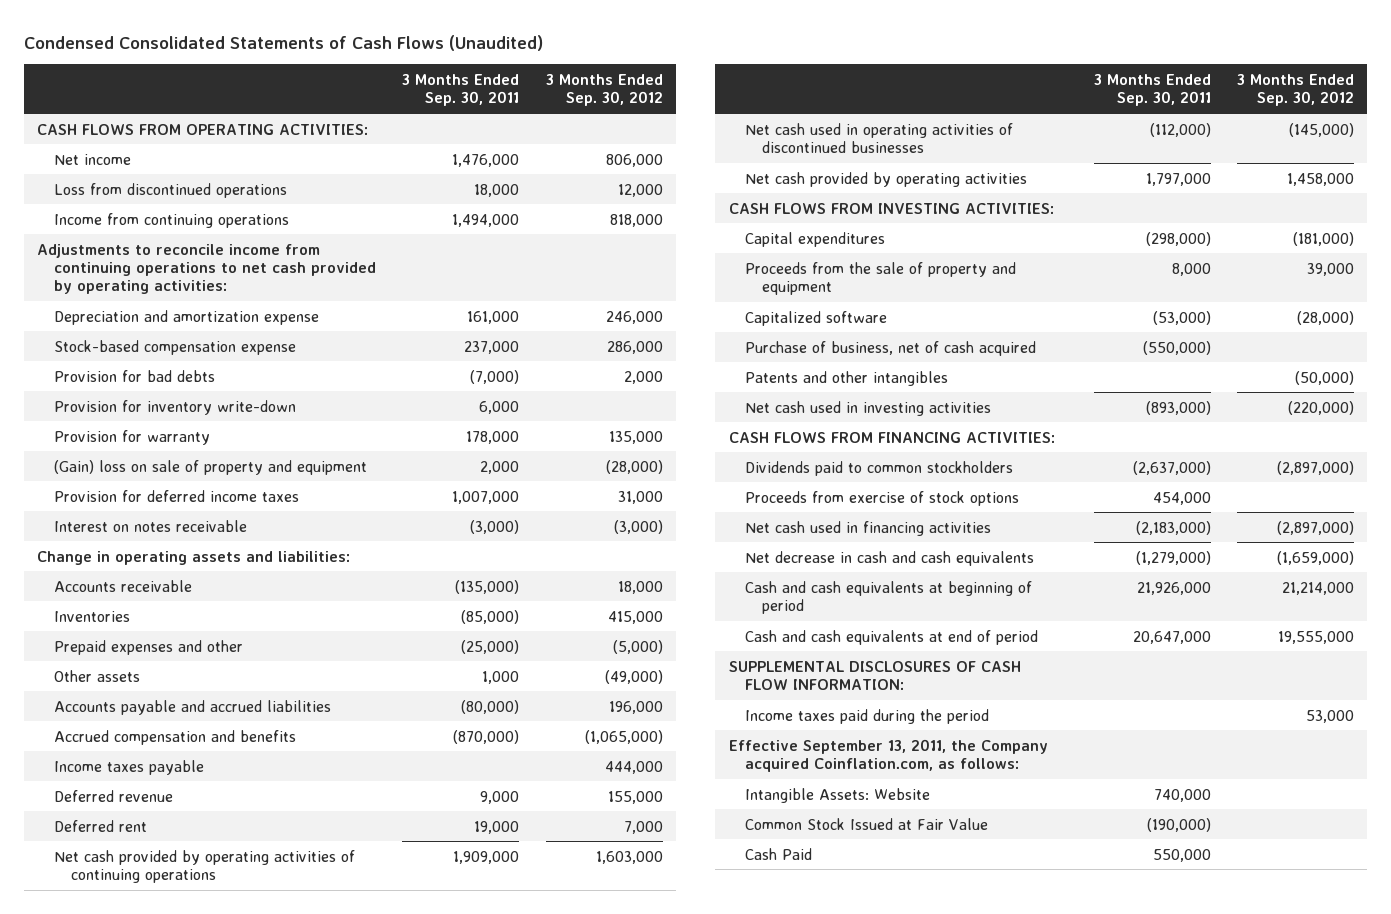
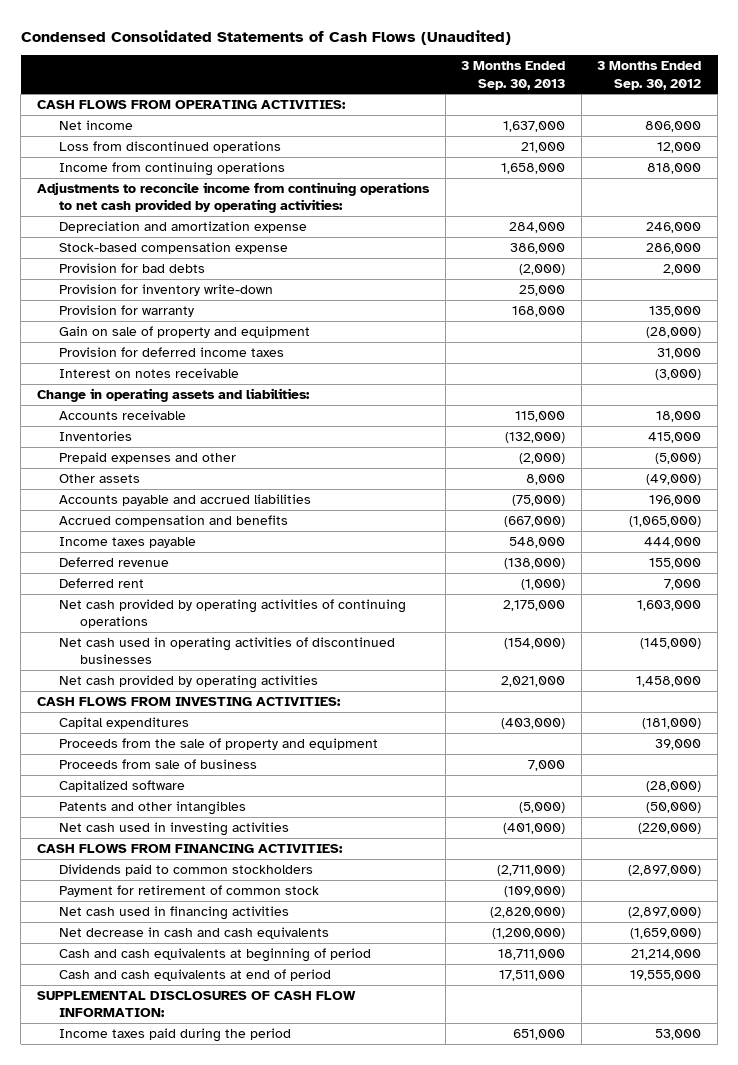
[402,73,520,107] 3 Months Ended Sep. 30, 2011 -> none
none -> [461,61,566,90] 3 Months Ended Sep. 30, 2013
[53,459,367,475] (Gain) loss on sale of property and equipment -> [58,325,310,338] Gain on sale of property and equipment
none -> [58,758,257,769] Proceeds from sale of business
[745,340,1037,356] Purchase of business, net of cash acquired -> none
[745,490,1020,506] Proceeds from exercise of stock options -> none
none -> [58,884,319,897] Payment for retirement of common stock
[728,738,1048,772] Effective September 13, 2011, the Company acquired Coinflation.com, as follows: -> none
[745,787,931,803] Intangible Assets: Website -> none
[745,817,989,830] Common Stock Issued at Fair Value -> none
[745,847,813,860] Cash Paid -> none

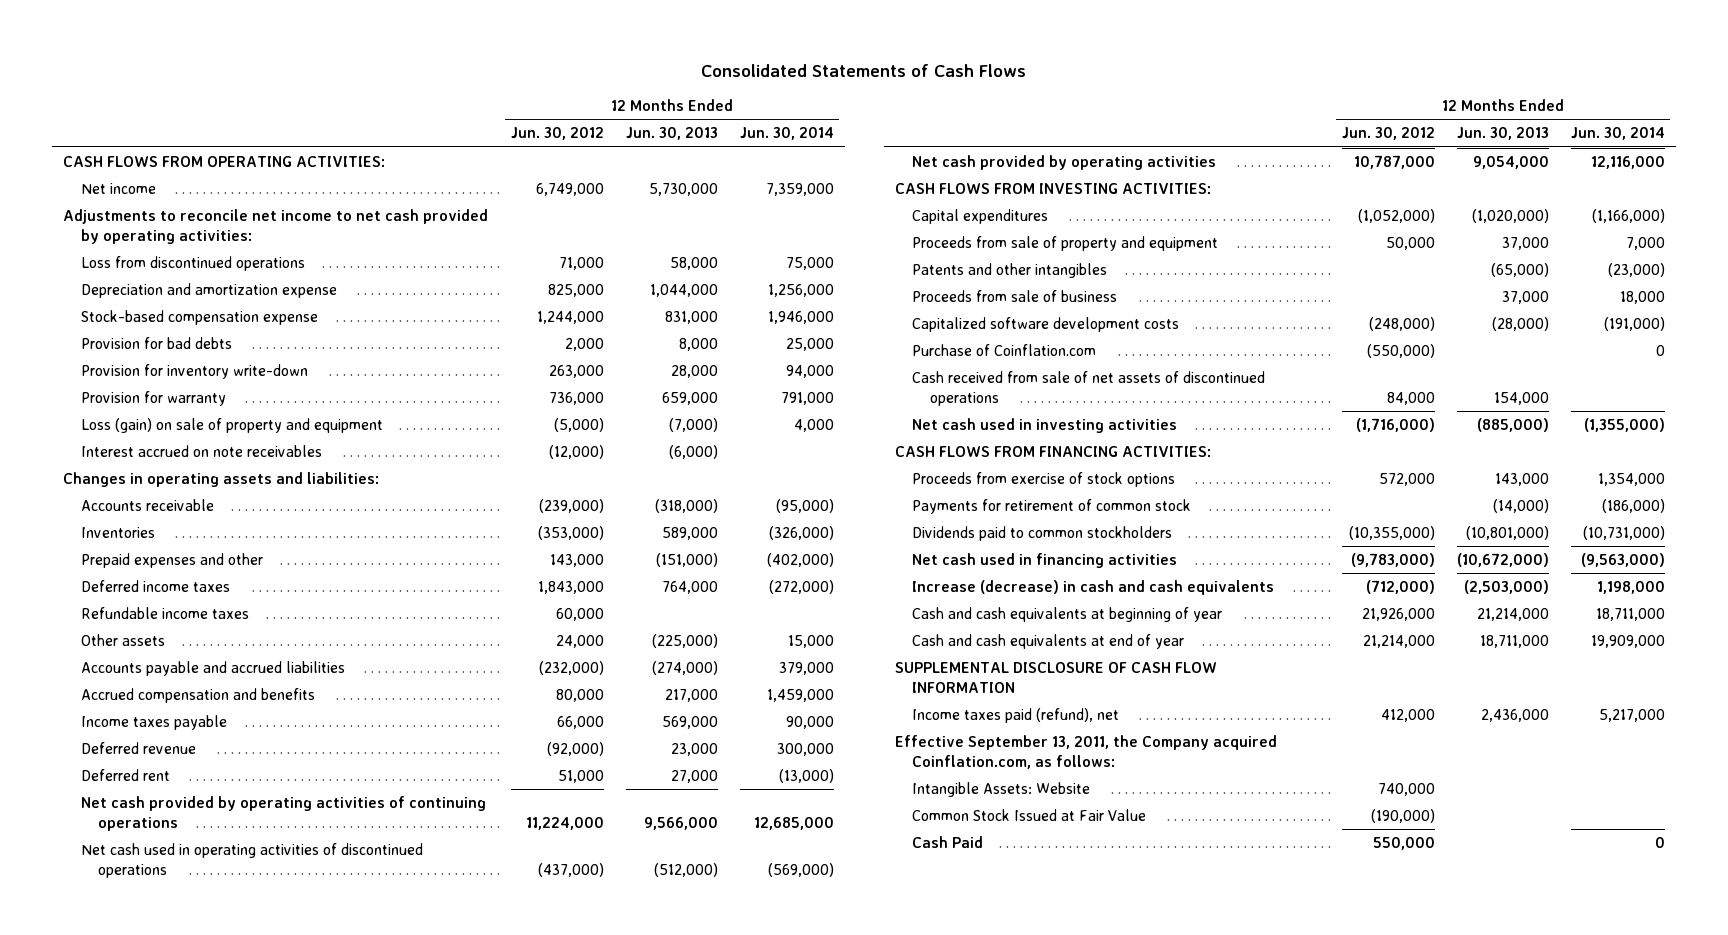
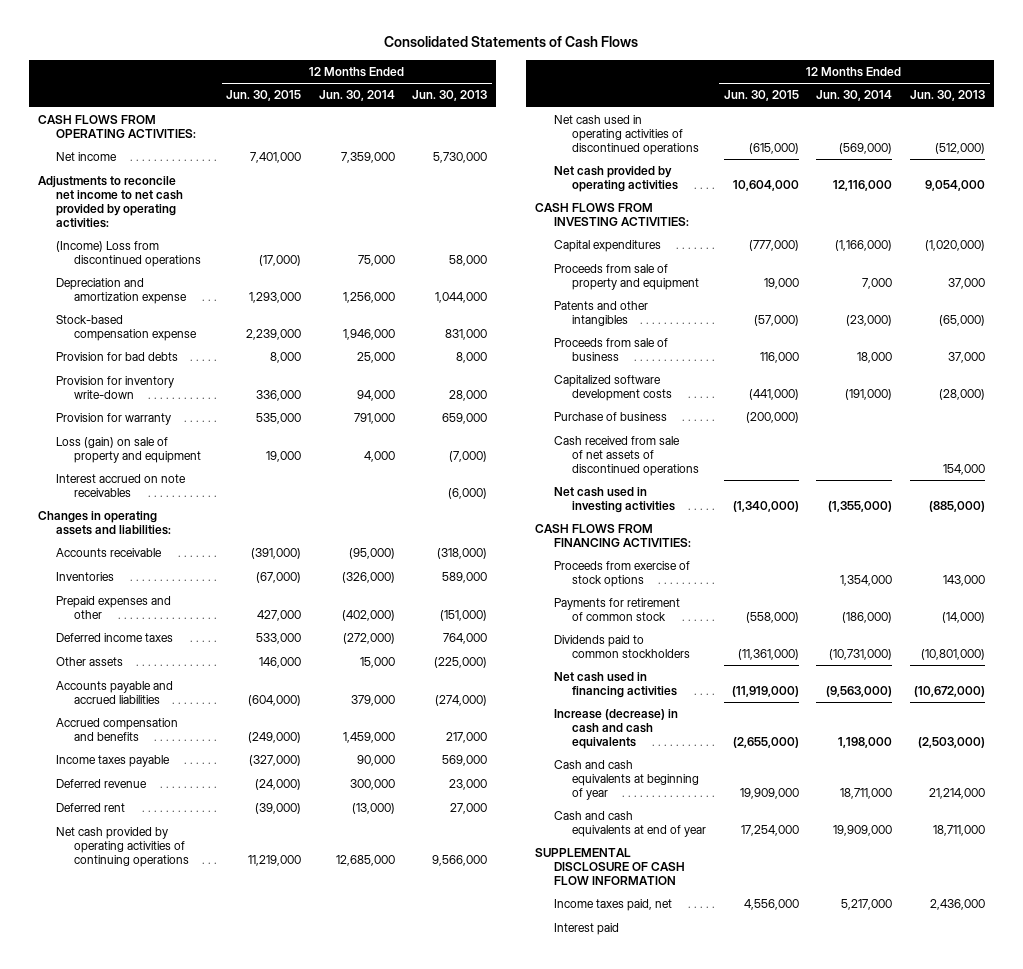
[510,127,604,141] Jun. 30, 2012 -> none
none -> [226,90,302,102] Jun. 30, 2015
[80,255,305,271] Loss from discontinued operations -> [56,241,202,268] (Income) Loss from discontinued operations
[80,606,249,619] Refundable income taxes -> none
[912,343,1097,356] Purchase of Coinflation.com -> none
none -> [553,412,667,422] Purchase of business
[894,734,1277,769] Effective September 13, 2011, the Company acquired Coinflation.com, as follows: -> none
[912,781,1091,797] Intangible Assets: Website -> none
[912,808,1147,821] Common Stock Issued at Fair Value -> none
[912,835,984,848] Cash Paid -> none
[912,707,1120,723] Income taxes paid (refund), net -> [553,899,672,912] Income taxes paid, net
none -> [553,923,619,936] Interest paid

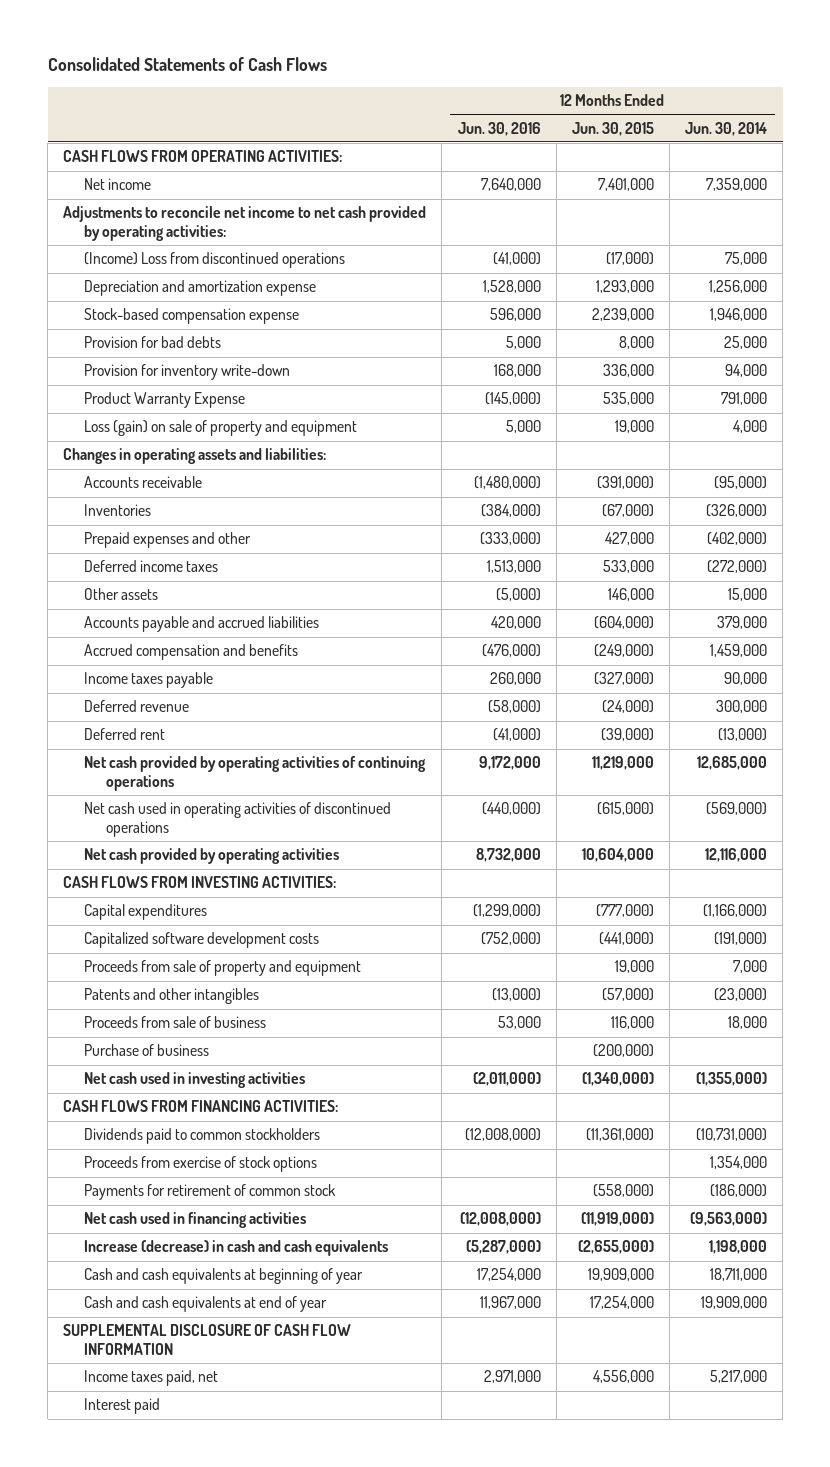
[412,90,488,102] Jun. 30, 2013 -> none
none -> [457,121,541,136] Jun. 30, 2016
[56,413,172,426] Provision for warranty -> [84,392,246,409] Product Warranty Expense
[56,474,187,498] Interest accrued on note receivables -> none
[553,375,673,402] Capitalized software development costs -> [84,932,320,949] Capitalized software development costs
[553,436,700,477] Cash received from sale of net assets of discontinued operations -> none
[553,635,691,659] Dividends paid to common stockholders -> [84,1128,321,1145] Dividends paid to common stockholders

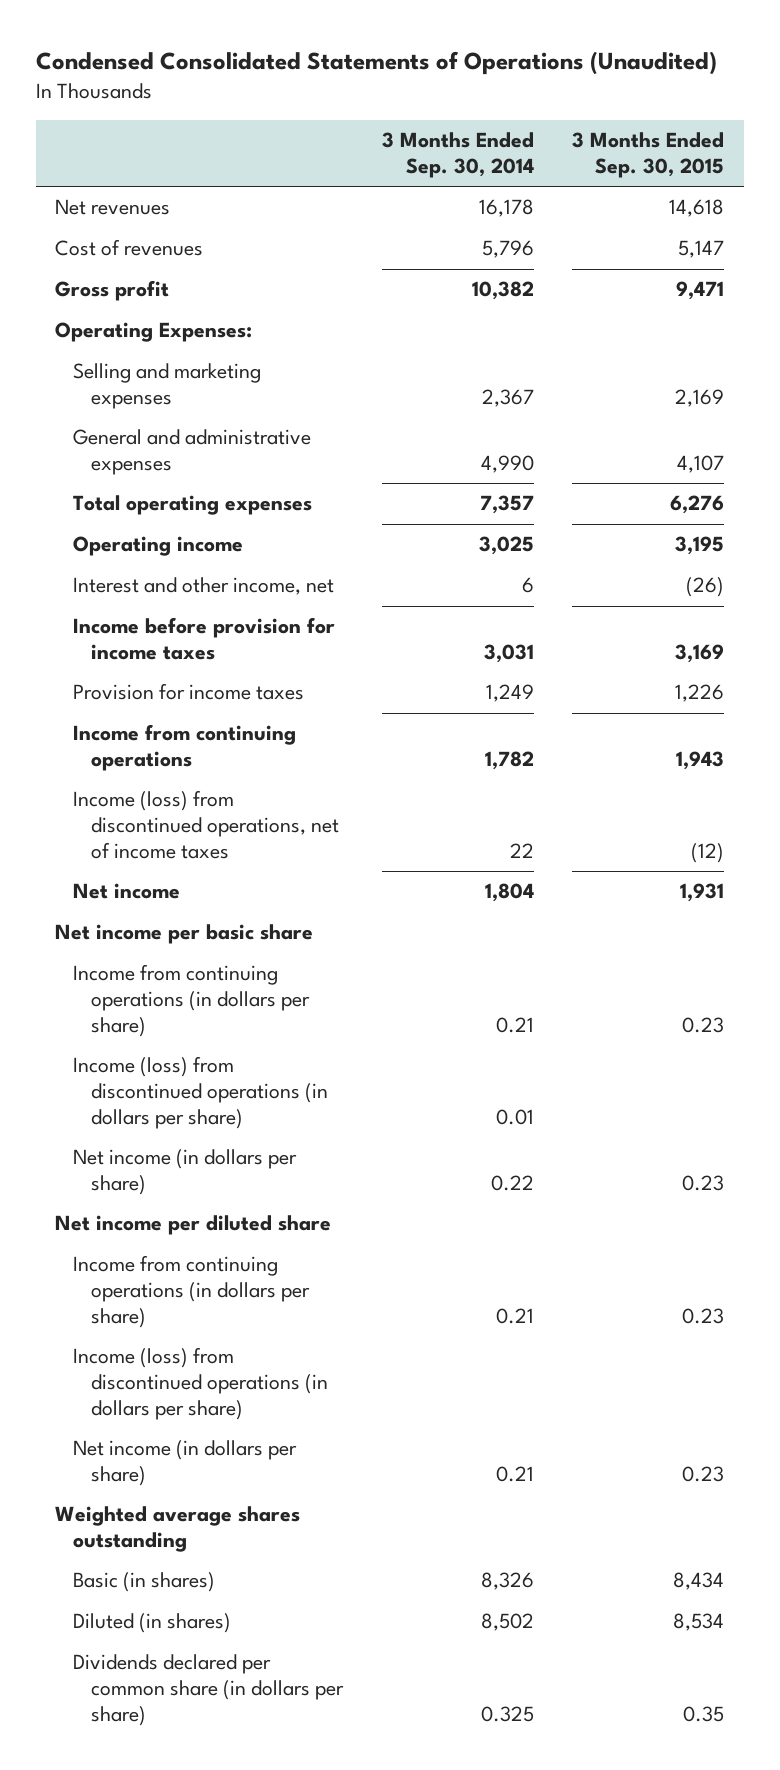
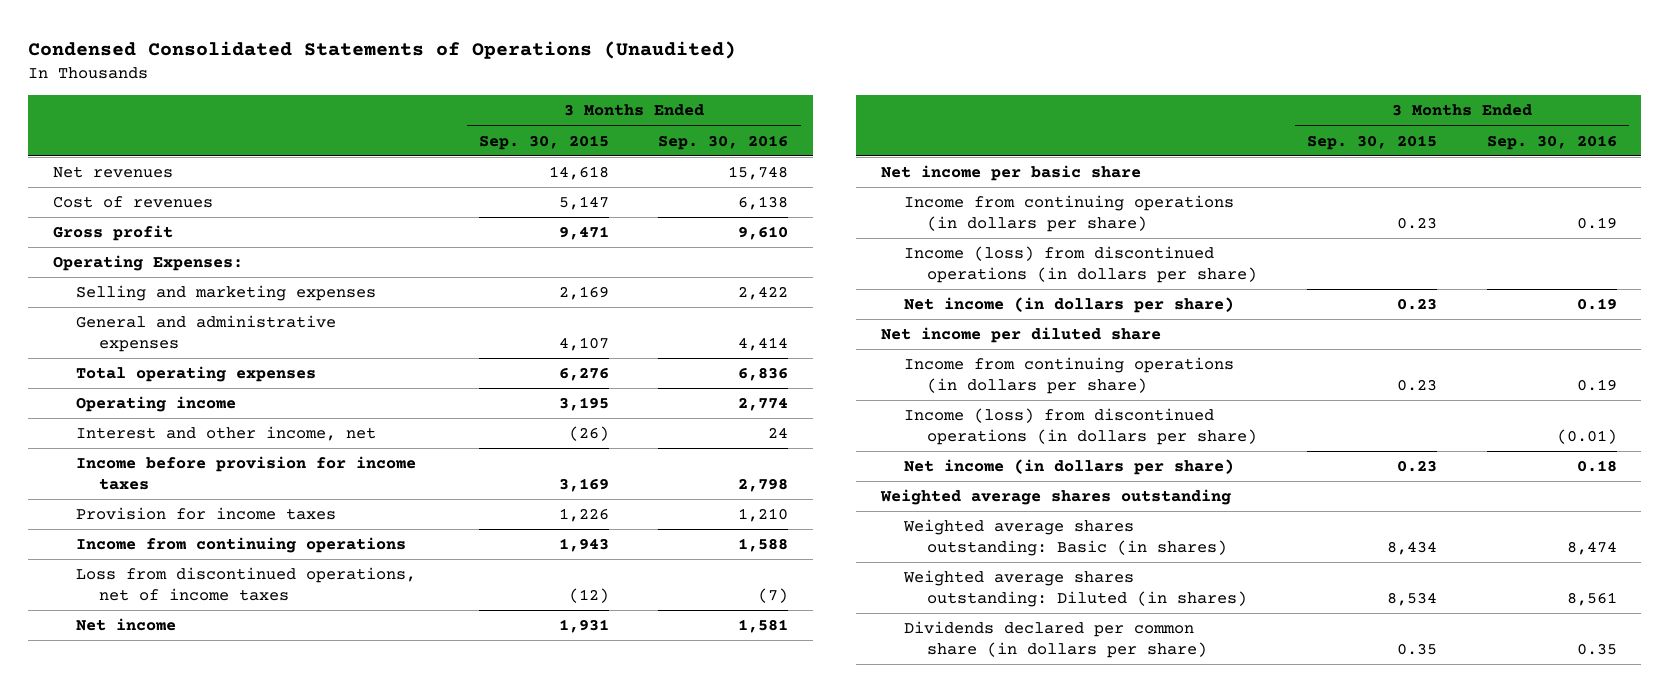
[381,132,534,178] 3 Months Ended Sep. 30, 2014 -> none
none -> [658,134,789,150] Sep. 30, 2016
[73,790,339,859] Income (loss) from discontinued operations, net of income taxes -> [76,567,417,601] Loss from discontinued operations, net of income taxes
[73,1572,216,1593] Basic (in shares) -> [903,519,1228,556] Weighted average shares outstanding: Basic (in shares)
[73,1613,232,1634] Diluted (in shares) -> [903,570,1248,607] Weighted average shares outstanding: Diluted (in shares)

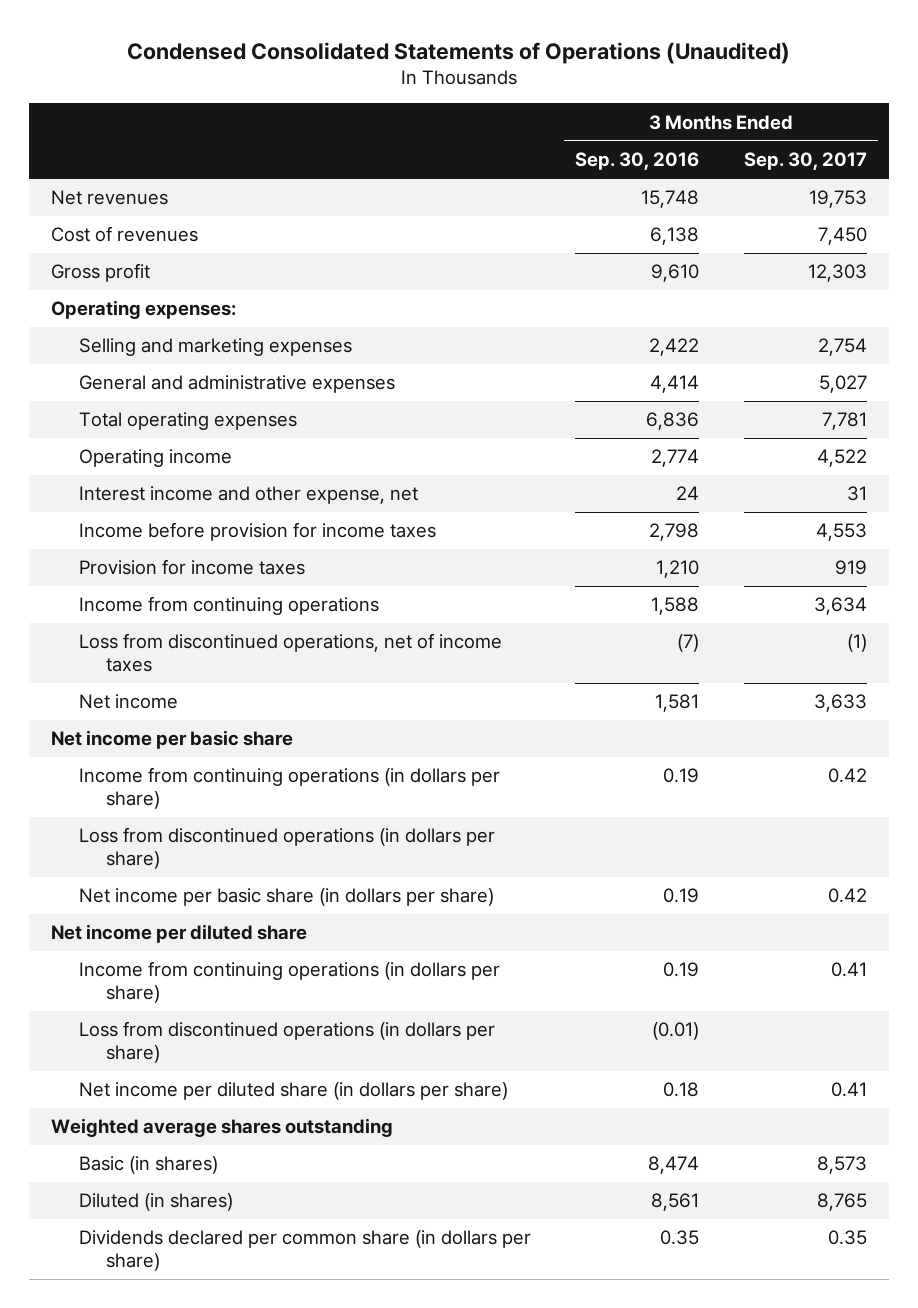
[478,134,609,150] Sep. 30, 2015 -> none
none -> [743,152,867,171] Sep. 30, 2017
[52,255,243,272] Operating Expenses: -> [51,300,237,320] Operating expenses:
[76,426,377,442] Interest and other income, net -> [78,486,418,505] Interest income and other expense, net
[904,246,1258,283] Income (loss) from discontinued operations (in dollars per share) -> [78,827,495,870] Loss from discontinued operations (in dollars per share)
[904,297,1235,314] Net income (in dollars per share) -> [78,888,494,907] Net income per basic share (in dollars per share)
[904,408,1258,445] Income (loss) from discontinued operations (in dollars per share) -> [78,1021,495,1064] Loss from discontinued operations (in dollars per share)
[904,459,1235,476] Net income (in dollars per share) -> [78,1082,508,1101] Net income per diluted share (in dollars per share)
[903,519,1228,556] Weighted average shares outstanding: Basic (in shares) -> [78,1156,218,1175] Basic (in shares)
[903,570,1248,607] Weighted average shares outstanding: Diluted (in shares) -> [78,1193,233,1212] Diluted (in shares)

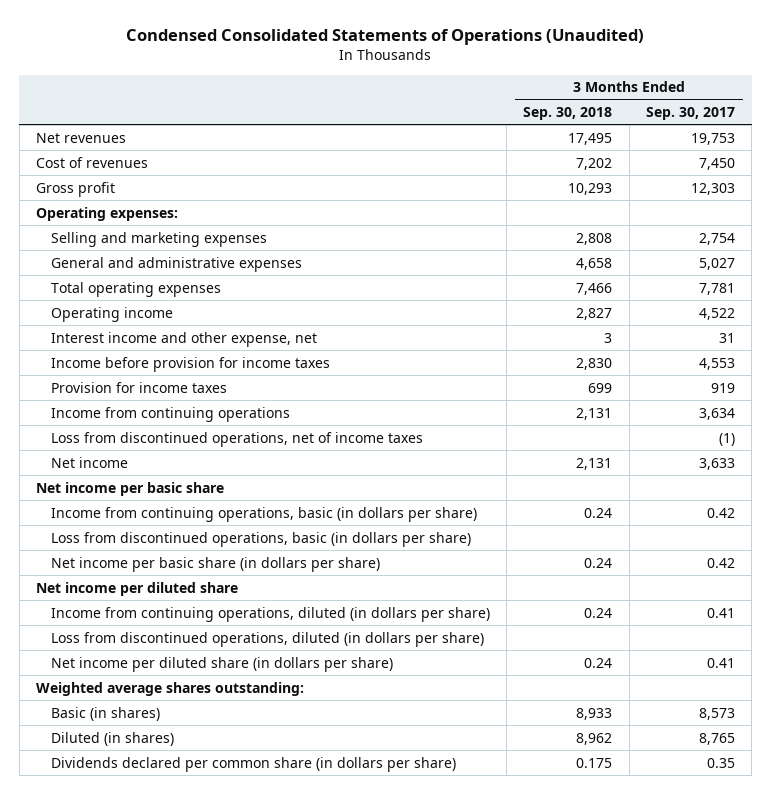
[575,152,700,171] Sep. 30, 2016 -> none
none -> [523,106,613,120] Sep. 30, 2018
[78,767,500,810] Income from continuing operations (in dollars per share) -> [50,506,477,522] Income from continuing operations, basic (in dollars per share)
[78,827,495,870] Loss from discontinued operations (in dollars per share) -> [50,531,471,547] Loss from discontinued operations, basic (in dollars per share)
[78,961,500,1004] Income from continuing operations (in dollars per share) -> [50,606,490,622] Income from continuing operations, diluted (in dollars per share)
[78,1021,495,1064] Loss from discontinued operations (in dollars per share) -> [50,631,484,647] Loss from discontinued operations, diluted (in dollars per share)
[51,1118,394,1138] Weighted average shares outstanding -> [35,681,304,696] Weighted average shares outstanding:

